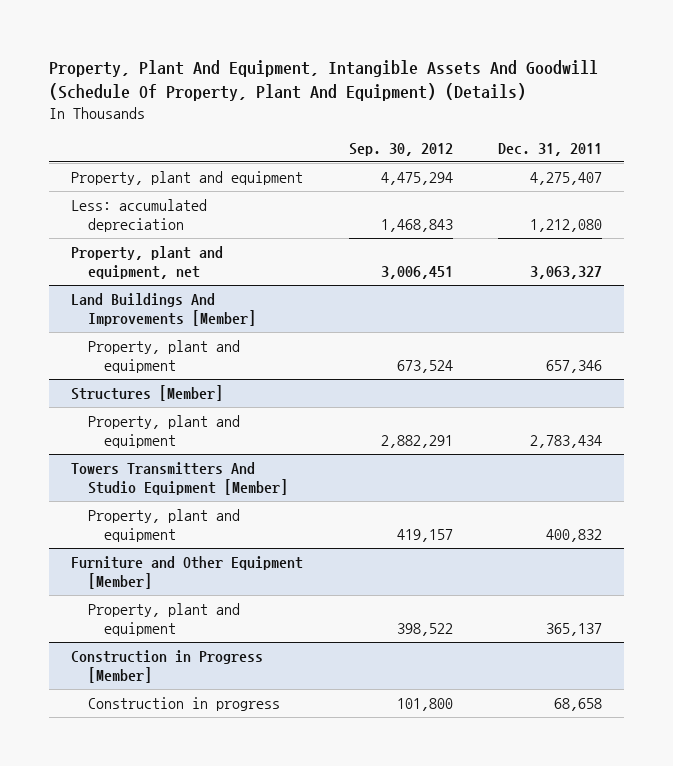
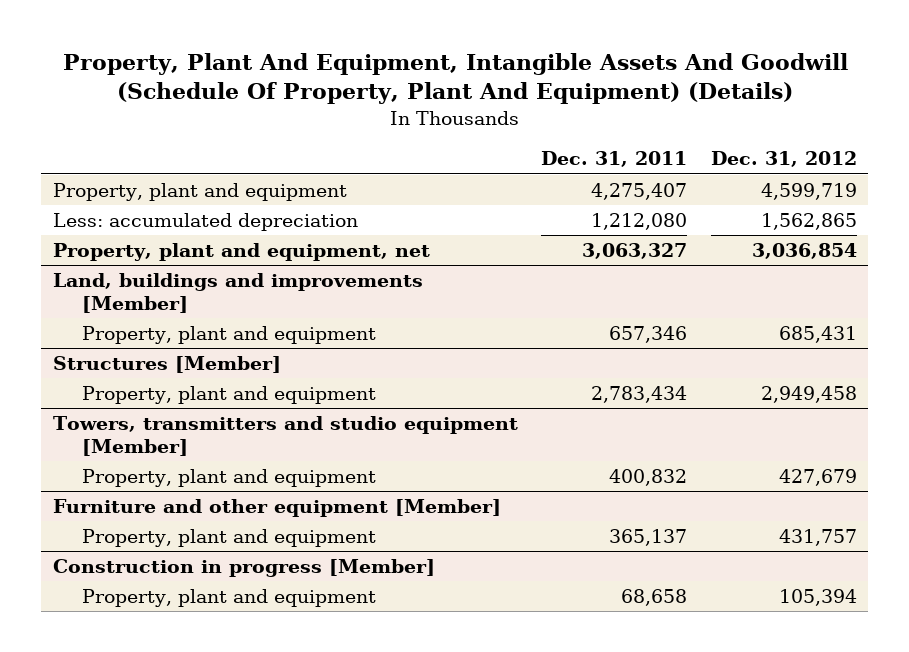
[348,142,453,156] Sep. 30, 2012 -> none
none -> [710,151,857,168] Dec. 31, 2012
[71,292,256,326] Land Buildings And Improvements [Member] -> [52,272,423,314] Land, buildings and improvements [Member]
[71,461,288,495] Towers Transmitters And Studio Equipment [Member] -> [52,415,518,457] Towers, transmitters and studio equipment [Member]
[71,555,304,589] Furniture and Other Equipment [Member] -> [52,498,501,517] Furniture and other equipment [Member]
[71,649,264,683] Construction in Progress [Member] -> [52,558,435,577] Construction in progress [Member]
[87,696,280,711] Construction in progress -> [82,588,377,607] Property, plant and equipment

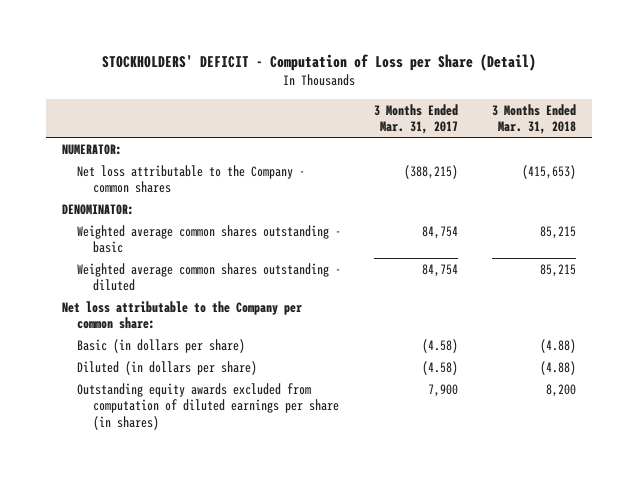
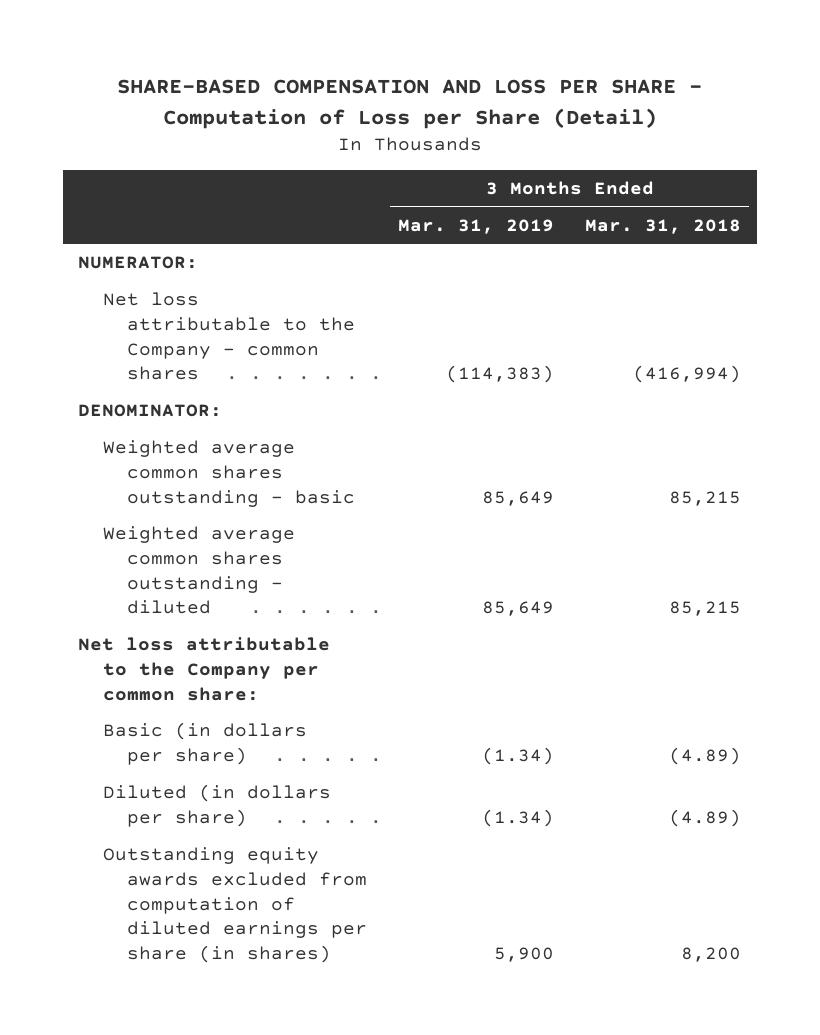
[101,53,536,71] STOCKHOLDERS' DEFICIT - Computation of Loss per Share (Detail) -> [116,79,702,129] SHARE-BASED COMPENSATION AND LOSS PER SHARE - Computation of Loss per Share (Detail)
[374,103,459,135] 3 Months Ended Mar. 31, 2017 -> none
none -> [397,218,554,234] Mar. 31, 2019
[521,164,576,179] (415,653) -> [633,365,742,384] (416,994)
[539,338,576,353] (4.88) -> [669,746,742,765] (4.89)
[539,360,576,375] (4.88) -> [669,808,742,827] (4.89)

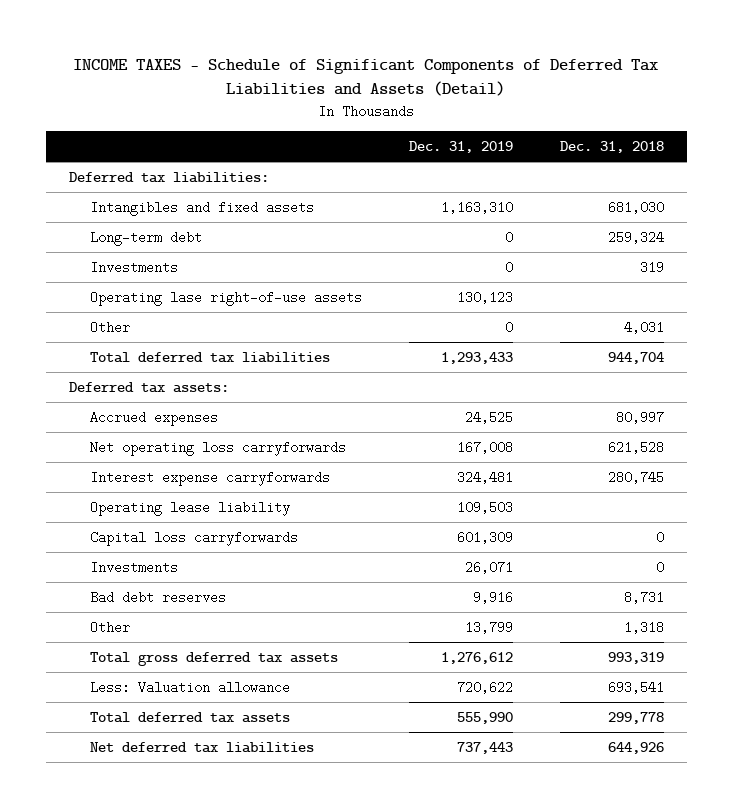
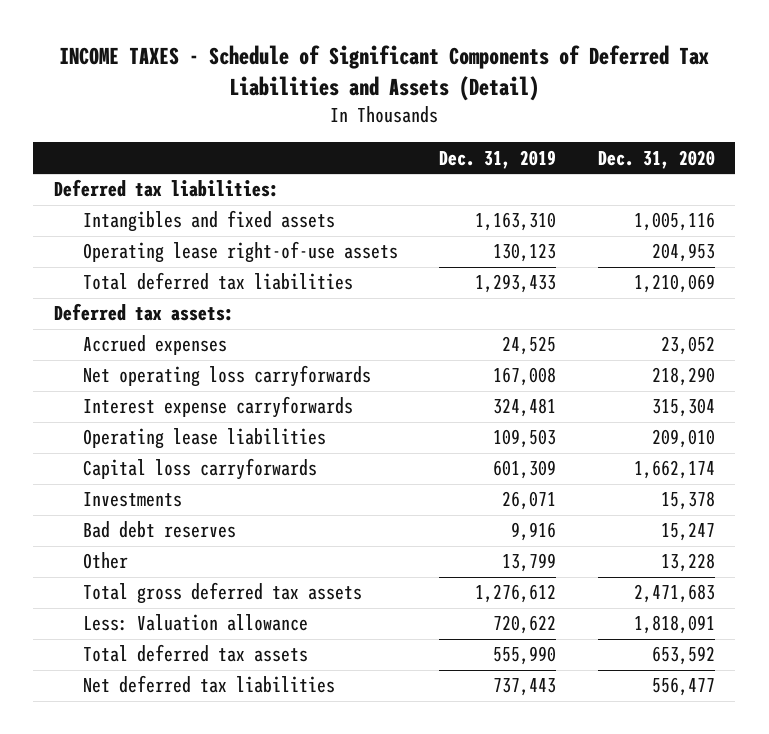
[559,141,664,154] Dec. 31, 2018 -> none
none -> [597,149,715,169] Dec. 31, 2020
[89,230,202,246] Long-term debt -> none
[89,260,178,274] Investments -> none
[89,320,130,334] Other -> none
[89,290,362,306] Operating lase right-of-use assets -> [82,241,398,264] Operating lease right-of-use assets
[89,500,290,516] Operating lease liability -> [82,428,326,450] Operating lease liabilities

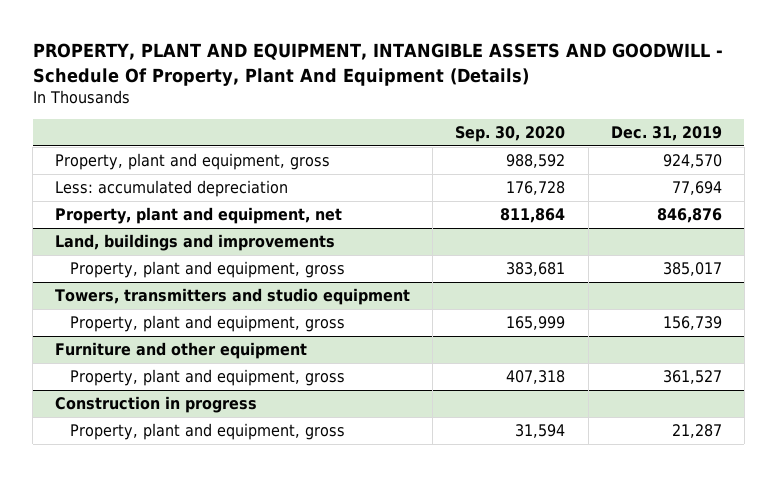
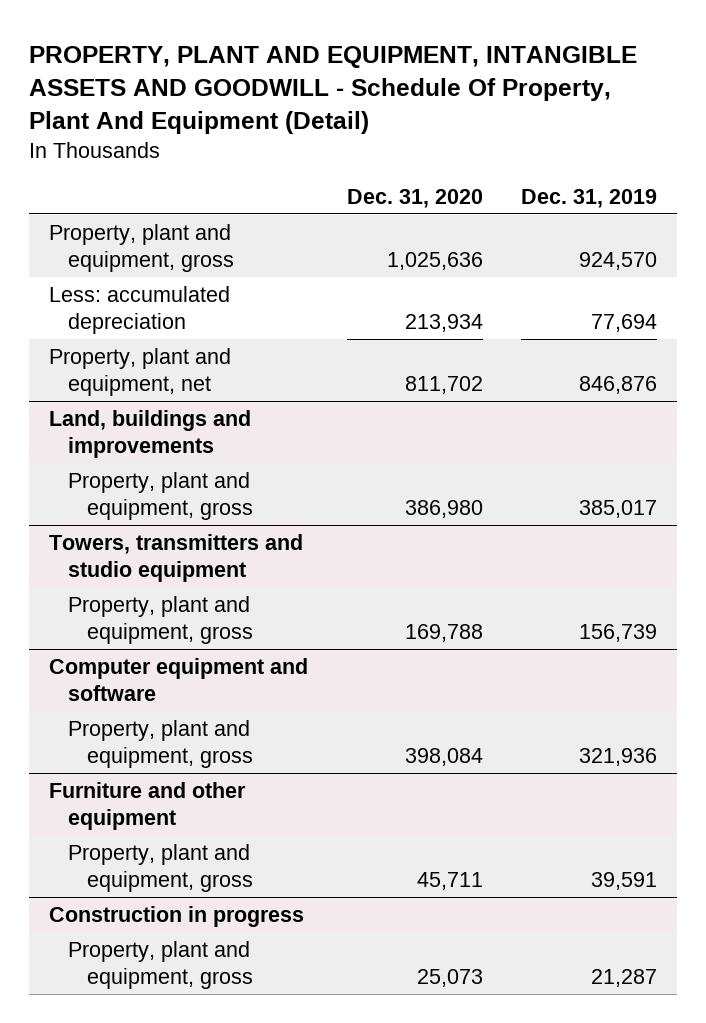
[32,43,723,86] PROPERTY, PLANT AND EQUIPMENT, INTANGIBLE ASSETS AND GOODWILL - Schedule Of Property, Plant And Equipment (Details) -> [29,45,638,134] PROPERTY, PLANT AND EQUIPMENT, INTANGIBLE ASSETS AND GOODWILL - Schedule Of Property, Plant And Equipment (Detail)
[455,126,566,143] Sep. 30, 2020 -> none
none -> [346,188,483,208] Dec. 31, 2020
none -> [48,657,308,702] Computer equipment and software
none -> [67,719,253,769] Property, plant and equipment, gross
[662,370,722,385] 361,527 -> [591,872,658,891] 39,591

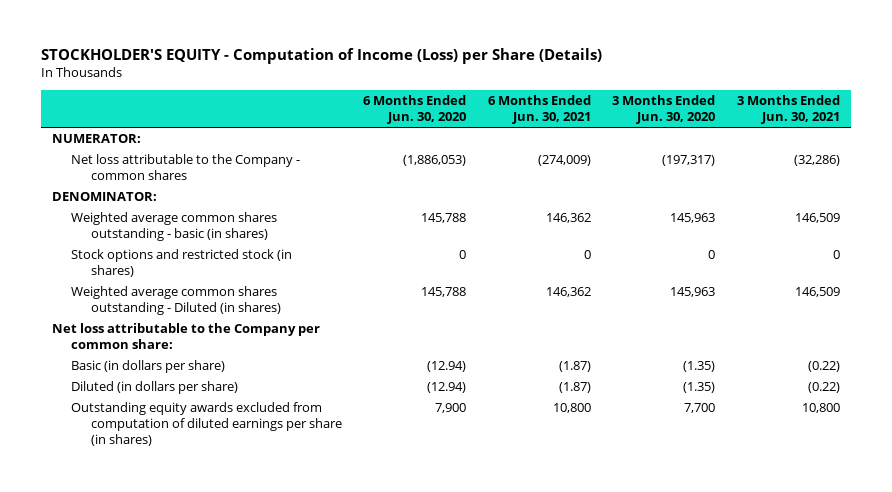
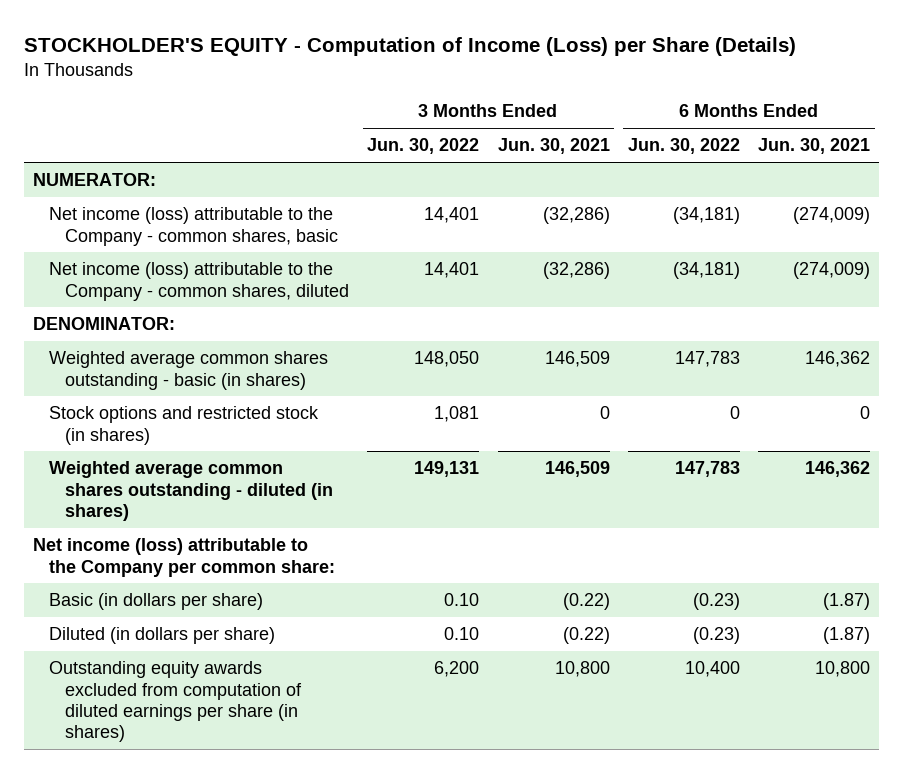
[363,94,467,124] 6 Months Ended Jun. 30, 2020 -> none
[612,94,716,124] 3 Months Ended Jun. 30, 2020 -> none
none -> [367,138,480,155] Jun. 30, 2022
none -> [627,138,740,155] Jun. 30, 2022
[71,154,301,181] Net loss attributable to the Company - common shares -> [49,207,339,246] Net income (loss) attributable to the Company - common shares, basic
none -> [49,262,350,301] Net income (loss) attributable to the Company - common shares, diluted
[71,286,281,316] Weighted average common shares outstanding - Diluted (in shares) -> [49,461,334,521] Weighted average common shares outstanding - diluted (in shares)
[51,323,320,350] Net loss attributable to the Company per common share: -> [33,538,336,577] Net income (loss) attributable to the Company per common share:

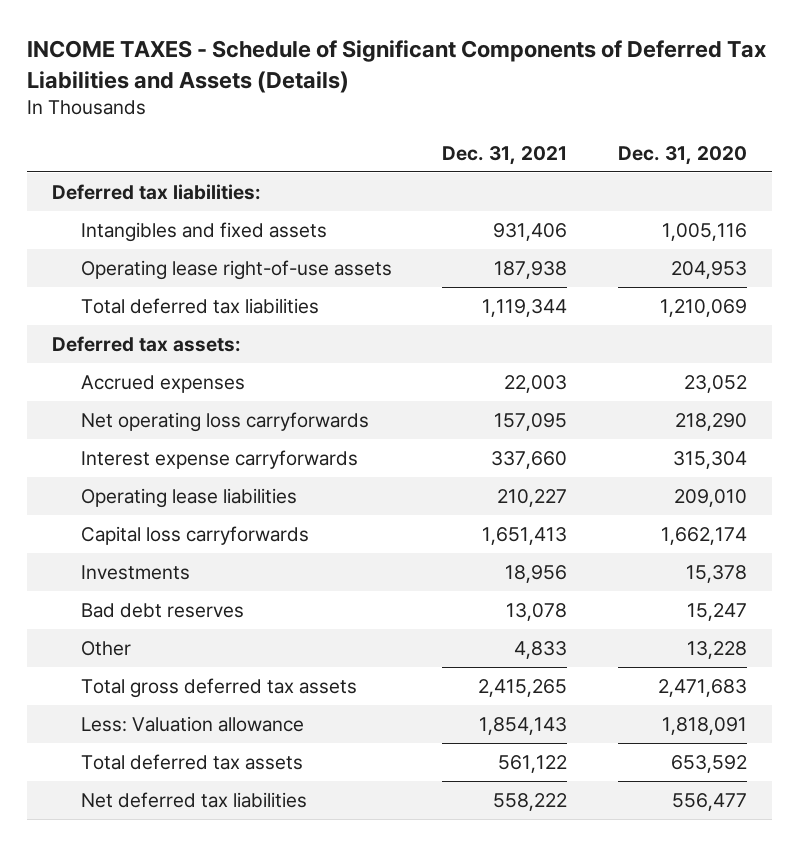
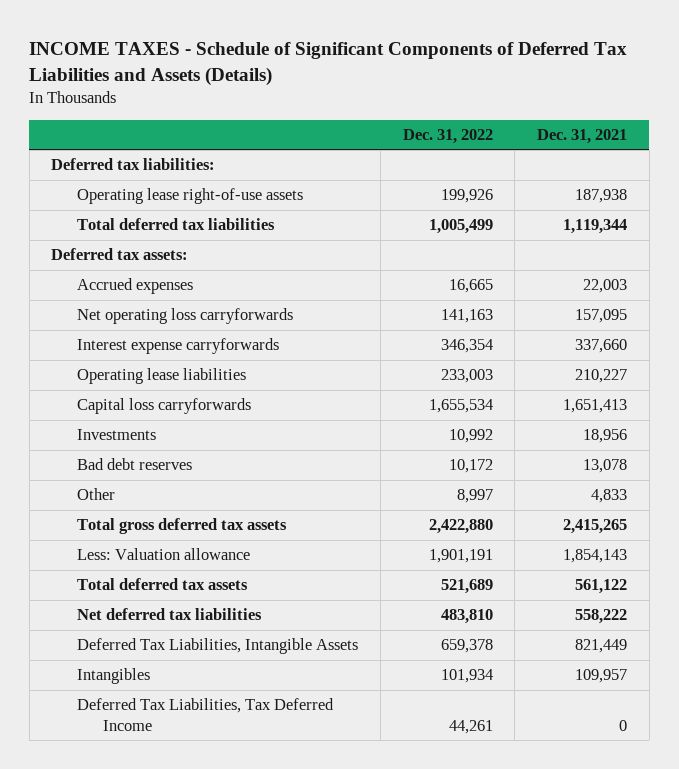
[617,145,747,165] Dec. 31, 2020 -> none
none -> [402,128,493,144] Dec. 31, 2022
[81,222,328,243] Intangibles and fixed assets -> none
none -> [77,638,359,655] Deferred Tax Liabilities, Intangible Assets
none -> [77,668,151,685] Intangibles
none -> [77,698,335,731] Deferred Tax Liabilities, Tax Deferred Income

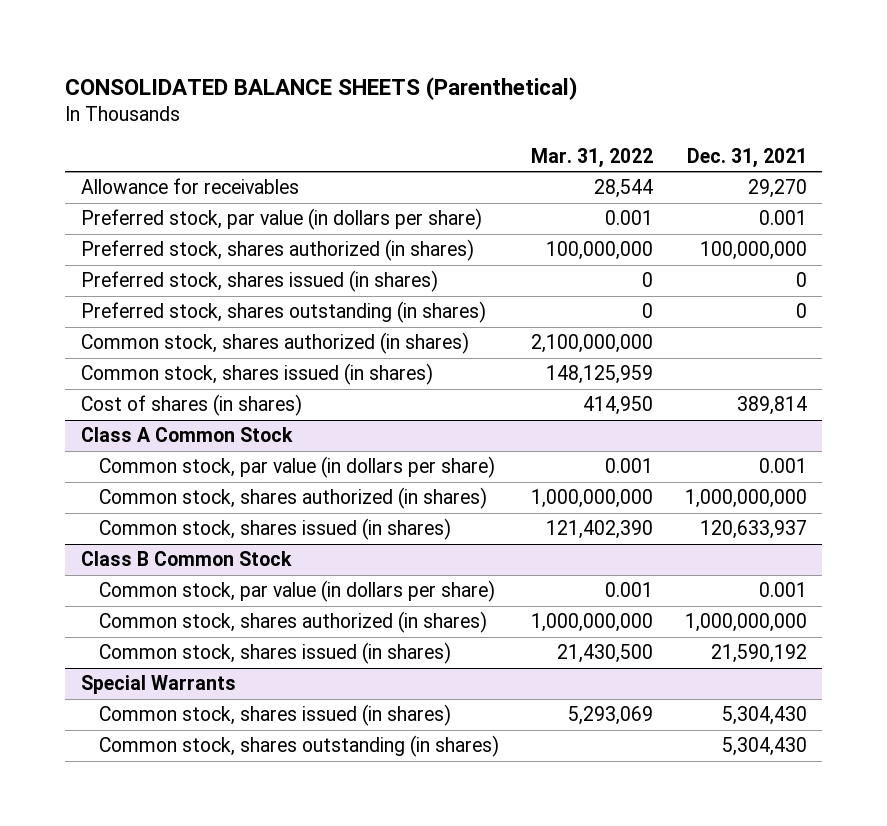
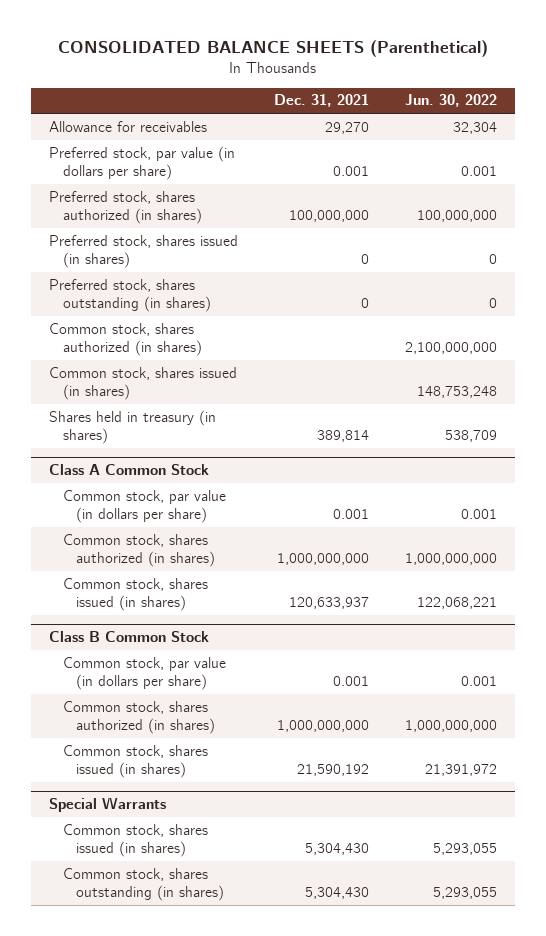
[531,147,654,168] Mar. 31, 2022 -> none
none -> [405,94,498,108] Jun. 30, 2022
[80,394,302,417] Cost of shares (in shares) -> [48,409,216,445] Shares held in treasury (in shares)

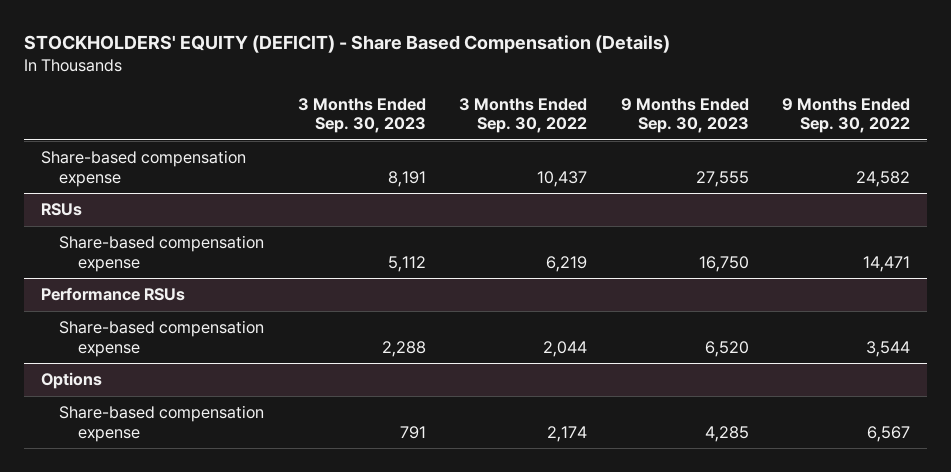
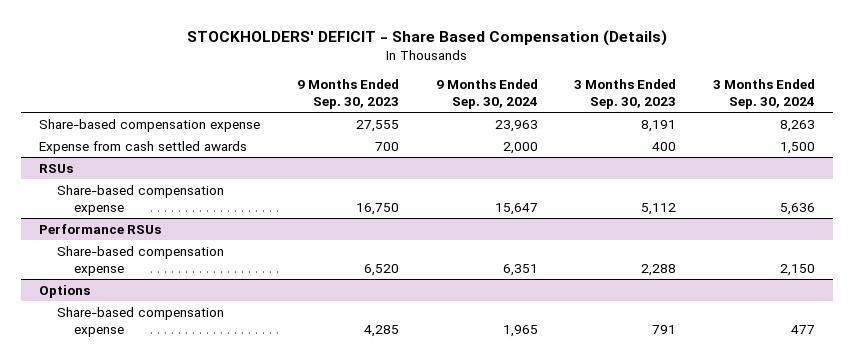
[23,35,670,54] STOCKHOLDERS' EQUITY (DEFICIT) - Share Based Compensation (Details) -> [187,29,668,46] STOCKHOLDERS' DEFICIT - Share Based Compensation (Details)
[459,97,588,134] 3 Months Ended Sep. 30, 2022 -> none
[781,97,910,134] 9 Months Ended Sep. 30, 2022 -> none
none -> [435,78,538,109] 9 Months Ended Sep. 30, 2024
none -> [712,78,815,109] 3 Months Ended Sep. 30, 2024
none -> [39,140,248,154] Expense from cash settled awards

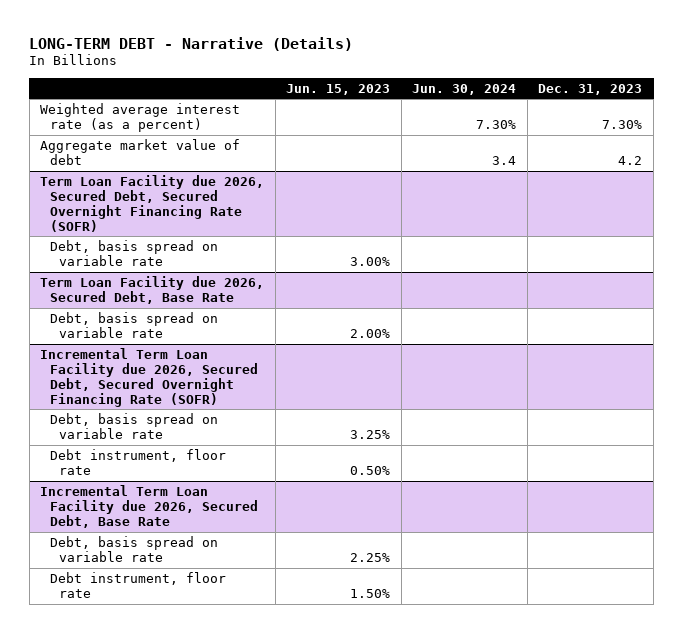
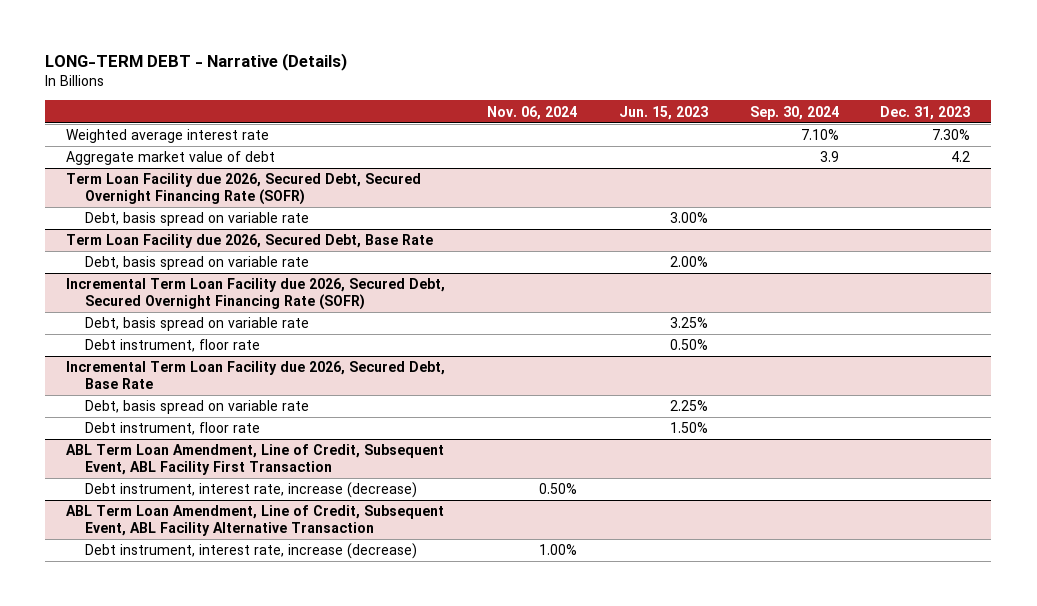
[412,83,517,95] Jun. 30, 2024 -> none
none -> [486,105,577,120] Nov. 06, 2024
none -> [749,105,839,120] Sep. 30, 2024
[40,102,241,132] Weighted average interest rate (as a percent) -> [66,129,270,144] Weighted average interest rate
none -> [66,444,445,475] ABL Term Loan Amendment, Line of Credit, Subsequent Event, ABL Facility First Transaction
none -> [85,482,418,499] Debt instrument, interest rate, increase (decrease)
none -> [66,505,445,536] ABL Term Loan Amendment, Line of Credit, Subsequent Event, ABL Facility Alternative Transaction
none -> [85,543,418,560] Debt instrument, interest rate, increase (decrease)

